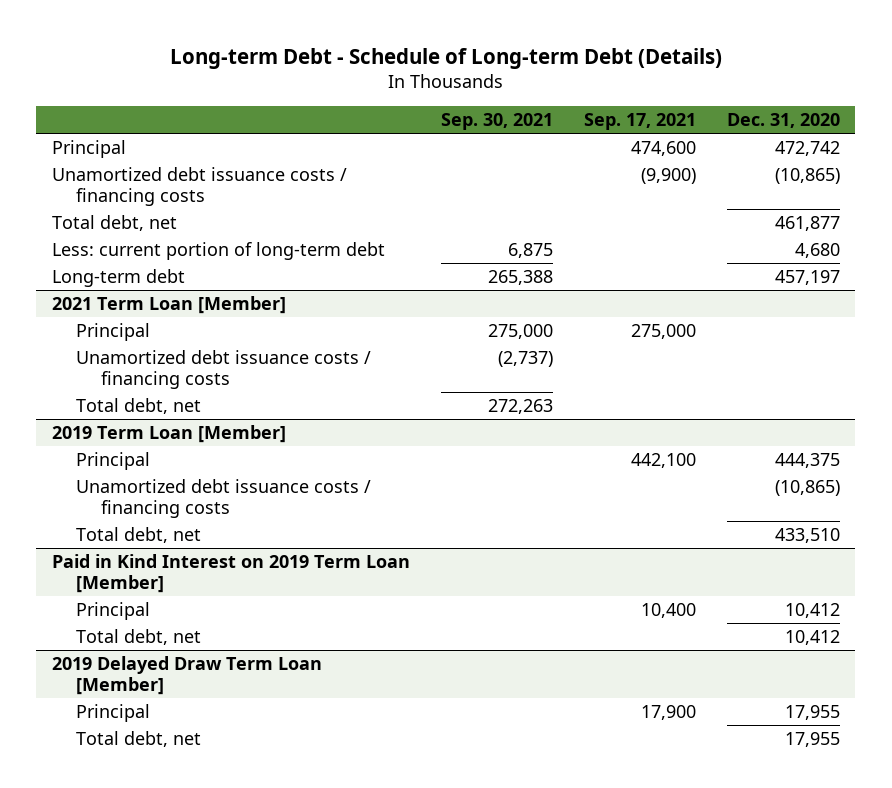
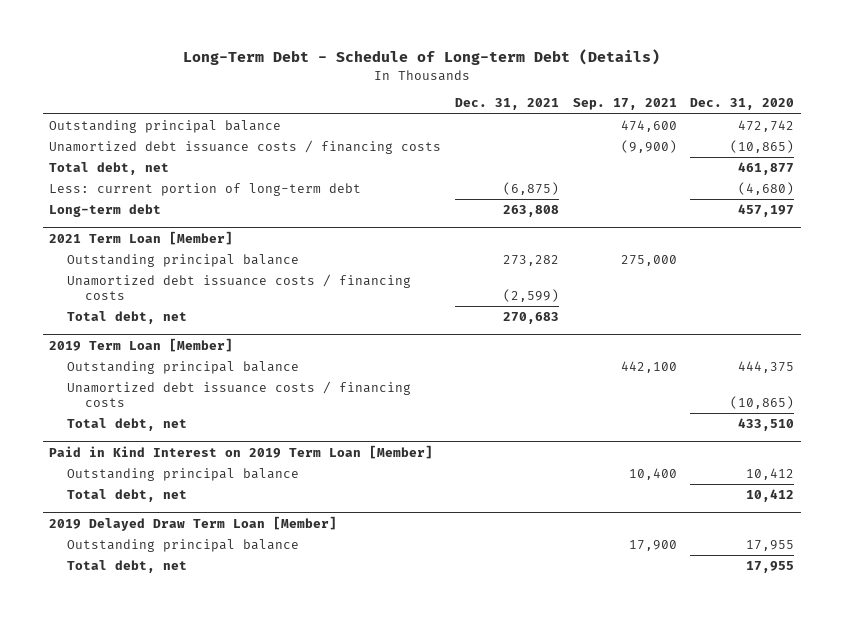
[169,48,722,70] Long-term Debt - Schedule of Long-term Debt (Details) -> [182,49,660,66] Long-Term Debt - Schedule of Long-term Debt (Details)
[440,113,553,131] Sep. 30, 2021 -> none
none -> [454,98,559,111] Dec. 31, 2021
[51,139,126,158] Principal -> [49,120,282,134] Outstanding principal balance
[794,242,840,258] 4,680 -> [738,182,795,196] (4,680)
[76,322,151,341] Principal -> [67,254,300,268] Outstanding principal balance
[76,451,151,470] Principal -> [67,361,300,375] Outstanding principal balance
[76,601,151,620] Principal -> [67,468,300,482] Outstanding principal balance
[76,703,151,722] Principal -> [67,539,300,553] Outstanding principal balance

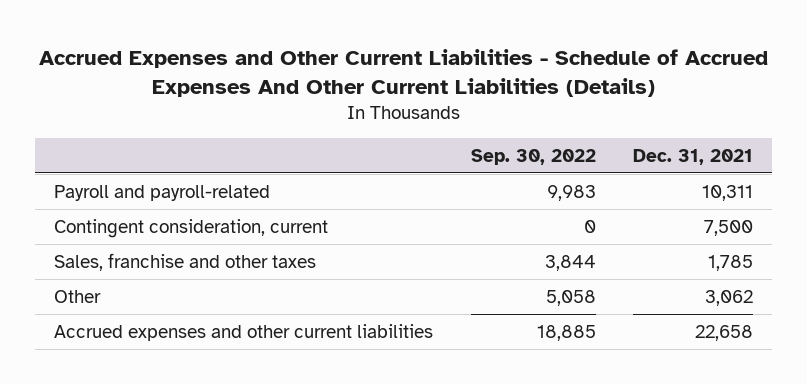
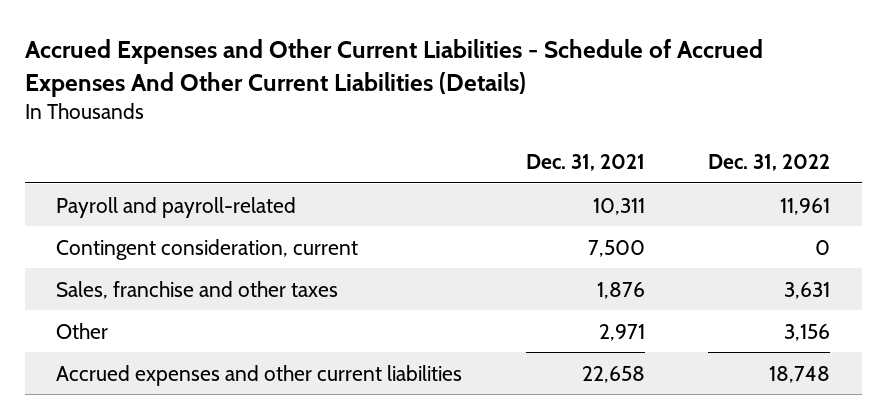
[470,148,596,165] Sep. 30, 2022 -> none
none -> [707,154,830,172] Dec. 31, 2022
[708,254,754,271] 1,785 -> [596,281,645,299] 1,876
[705,289,754,306] 3,062 -> [598,323,645,341] 2,971

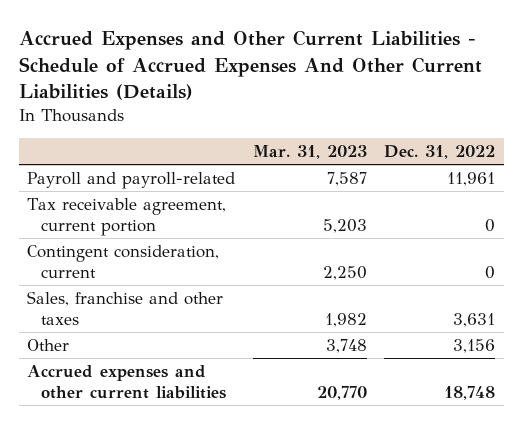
[525,154,645,172] Dec. 31, 2021 -> none
none -> [252,145,367,160] Mar. 31, 2023
none -> [27,197,227,236] Tax receivable agreement, current portion

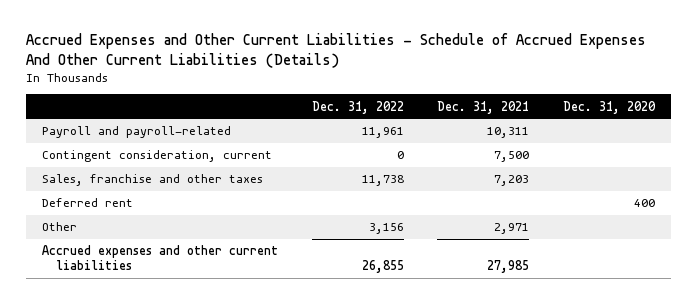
[252,145,367,160] Mar. 31, 2023 -> none
none -> [437,100,530,114] Dec. 31, 2021
none -> [562,100,656,114] Dec. 31, 2020
[27,197,227,236] Tax receivable agreement, current portion -> none
[452,312,495,327] 3,631 -> [361,175,404,187] 11,738
none -> [42,198,134,208] Deferred rent
[443,385,495,400] 18,748 -> [361,260,404,274] 26,855

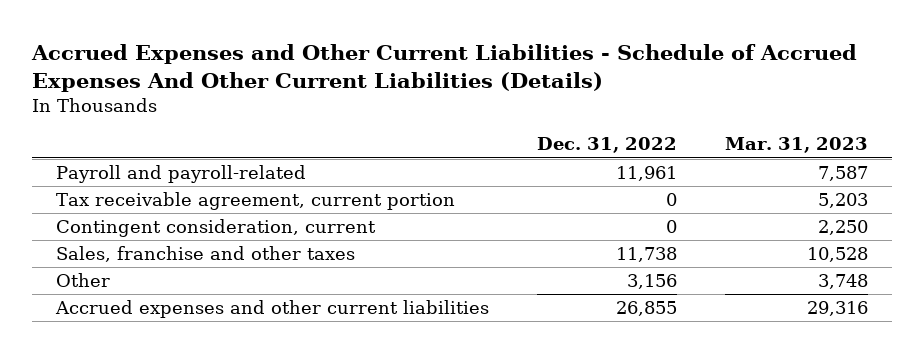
[437,100,530,114] Dec. 31, 2021 -> none
[562,100,656,114] Dec. 31, 2020 -> none
none -> [724,137,868,154] Mar. 31, 2023
none -> [55,192,455,211] Tax receivable agreement, current portion
[42,198,134,208] Deferred rent -> none

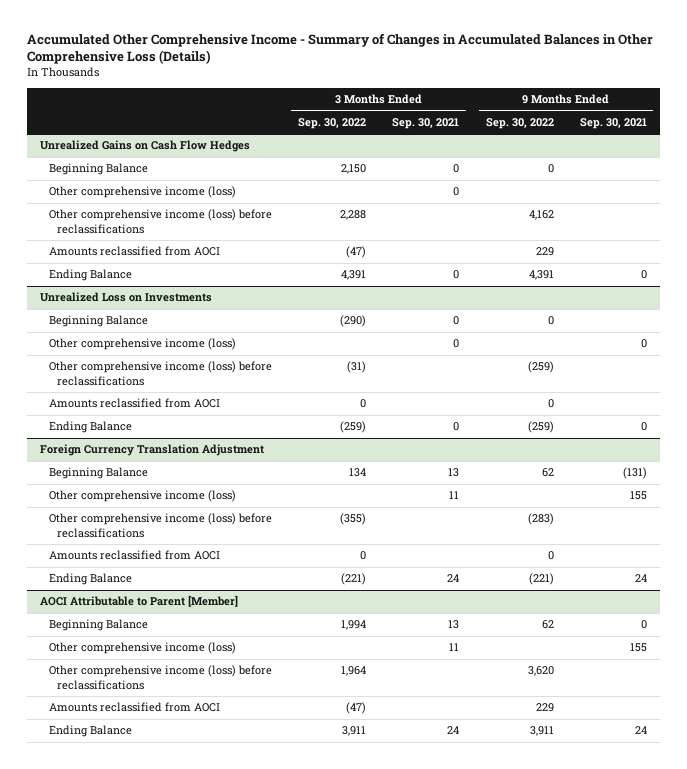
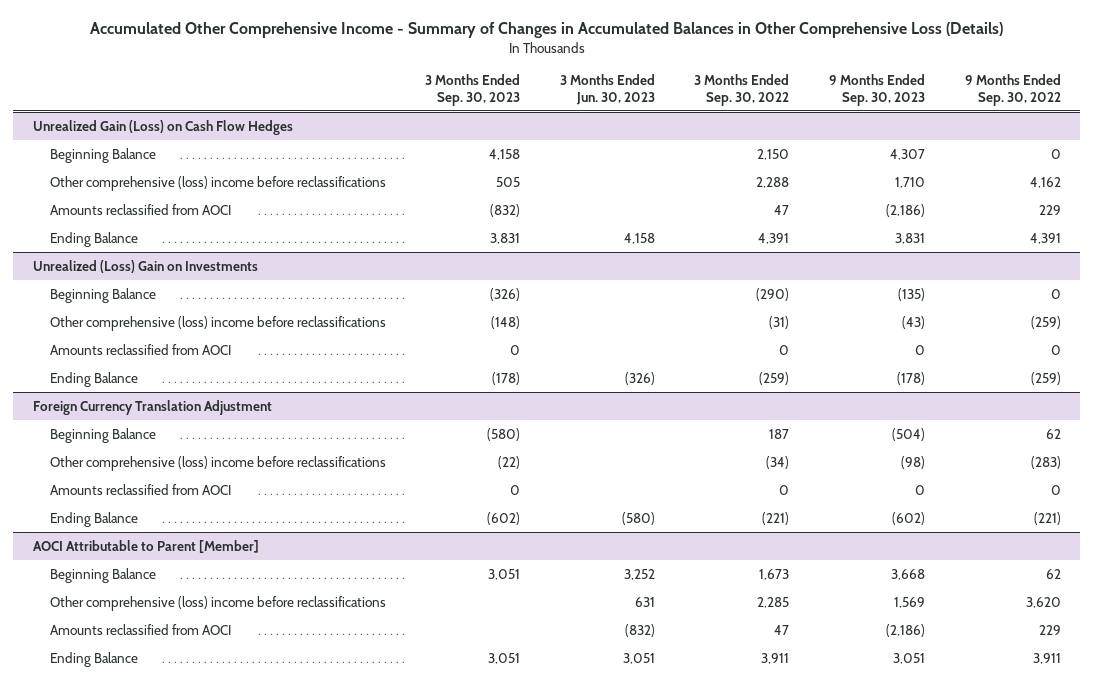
[392,117,460,129] Sep. 30, 2021 -> none
[579,117,647,129] Sep. 30, 2021 -> none
none -> [425,74,521,106] 3 Months Ended Sep. 30, 2023
none -> [559,74,655,105] 3 Months Ended Jun. 30, 2023
none -> [829,74,926,106] 9 Months Ended Sep. 30, 2023
[39,140,250,153] Unrealized Gains on Cash Flow Hedges -> [32,119,293,135] Unrealized Gain (Loss) on Cash Flow Hedges
[48,186,236,199] Other comprehensive income (loss) -> none
[48,209,272,234] Other comprehensive income (loss) before reclassifications -> [49,175,386,191] Other comprehensive (loss) income before reclassifications
[345,246,366,259] (47) -> [774,204,790,215] 47
[39,292,212,303] Unrealized Loss on Investments -> [32,259,258,273] Unrealized (Loss) Gain on Investments
[48,338,236,351] Other comprehensive income (loss) -> none
[48,361,272,386] Other comprehensive income (loss) before reclassifications -> [49,315,386,331] Other comprehensive (loss) income before reclassifications
[48,490,236,503] Other comprehensive income (loss) -> none
[348,468,366,478] 134 -> [769,428,790,439] 187
[48,513,272,538] Other comprehensive income (loss) before reclassifications -> [49,455,386,471] Other comprehensive (loss) income before reclassifications
[339,513,366,526] (355) -> [766,455,790,469] (34)
[48,642,236,655] Other comprehensive income (loss) -> none
[340,620,366,631] 1,994 -> [759,568,790,580] 1,673
[48,665,272,690] Other comprehensive income (loss) before reclassifications -> [49,595,386,611] Other comprehensive (loss) income before reclassifications
[340,666,366,677] 1,964 -> [757,596,790,608] 2,285
[345,702,366,715] (47) -> [774,624,790,635] 47

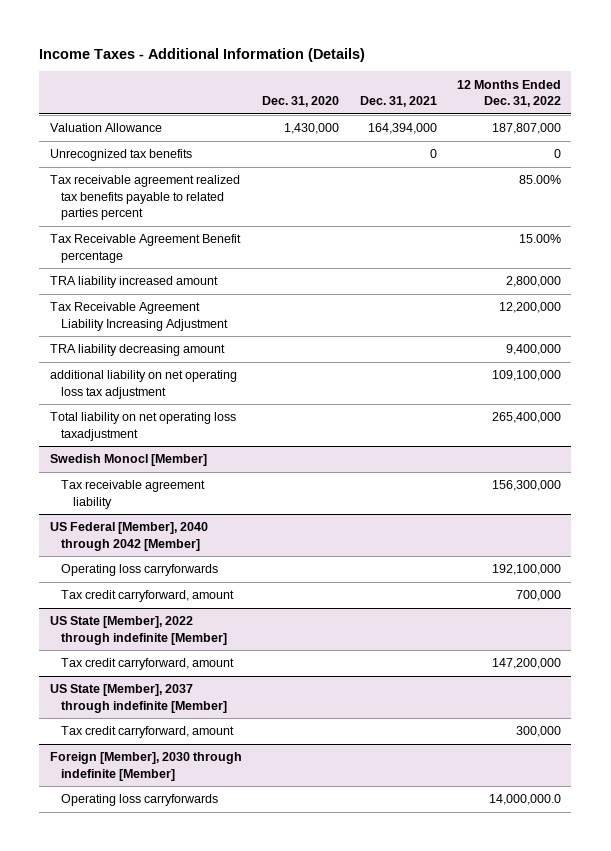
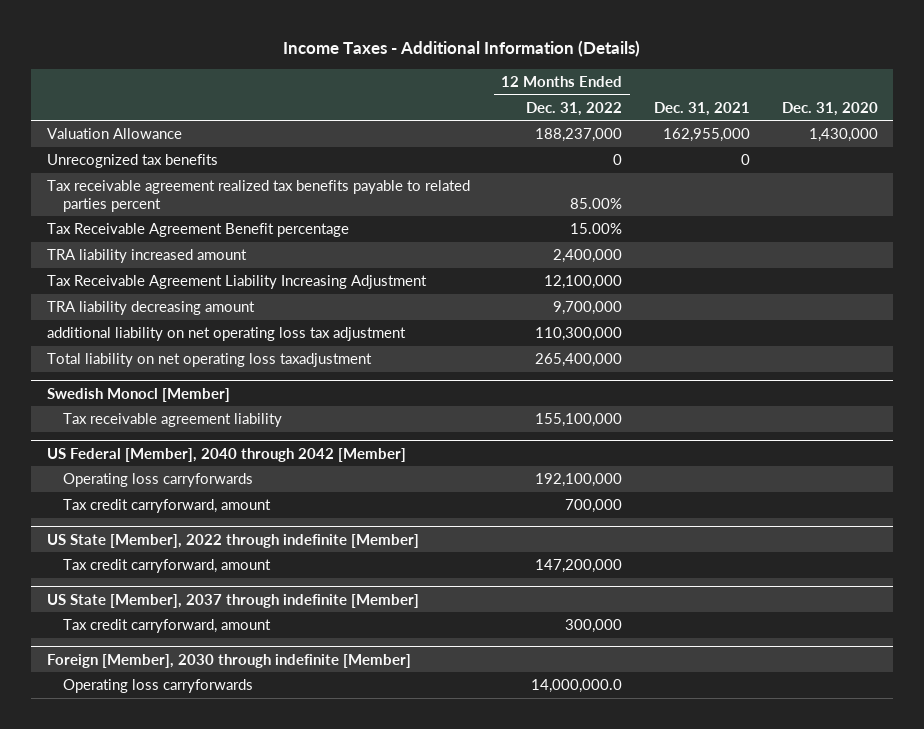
[367,123,437,135] 164,394,000 -> [663,128,751,143] 162,955,000
[492,123,562,135] 187,807,000 -> [535,128,623,143] 188,237,000
[506,276,562,288] 2,800,000 -> [553,249,623,264] 2,400,000
[499,302,562,314] 12,200,000 -> [544,275,623,290] 12,100,000
[506,344,562,356] 9,400,000 -> [553,301,623,316] 9,700,000
[492,370,562,382] 109,100,000 -> [535,327,623,342] 110,300,000
[492,480,562,492] 156,300,000 -> [535,413,623,428] 155,100,000

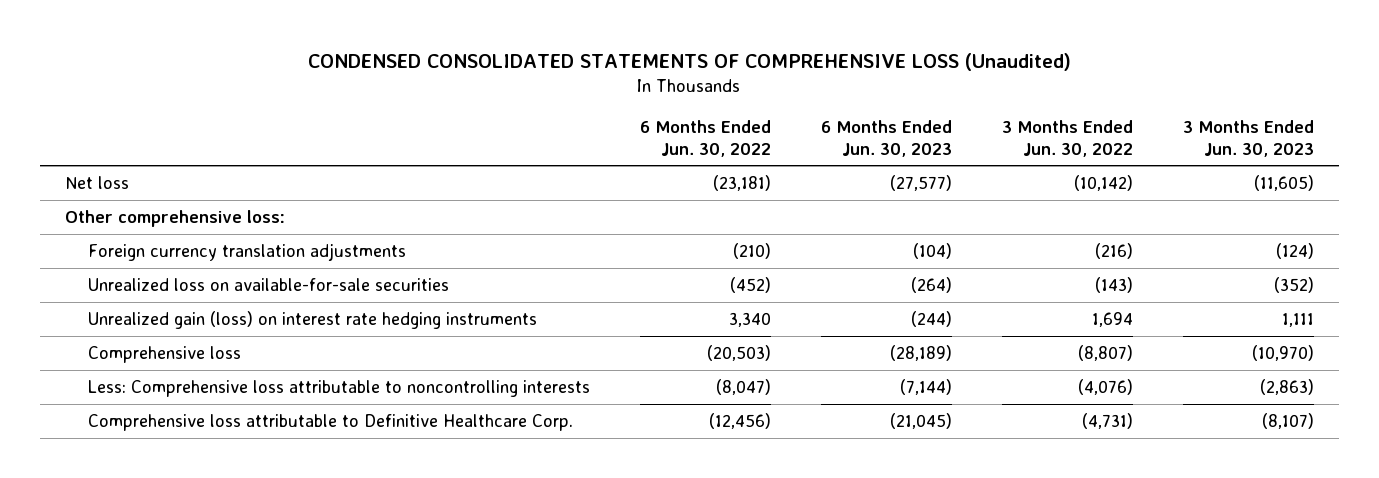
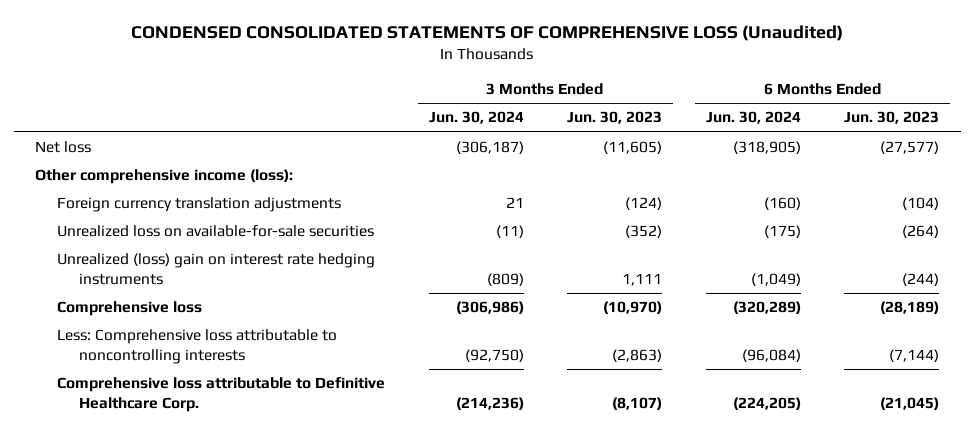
[640,120,772,157] 6 Months Ended Jun. 30, 2022 -> none
[1001,120,1133,157] 3 Months Ended Jun. 30, 2022 -> none
none -> [428,111,524,125] Jun. 30, 2024
none -> [705,111,801,125] Jun. 30, 2024
[64,209,285,227] Other comprehensive loss: -> [35,169,294,185] Other comprehensive income (loss):
[88,310,538,329] Unrealized gain (loss) on interest rate hedging instruments -> [56,253,375,286] Unrealized (loss) gain on interest rate hedging instruments

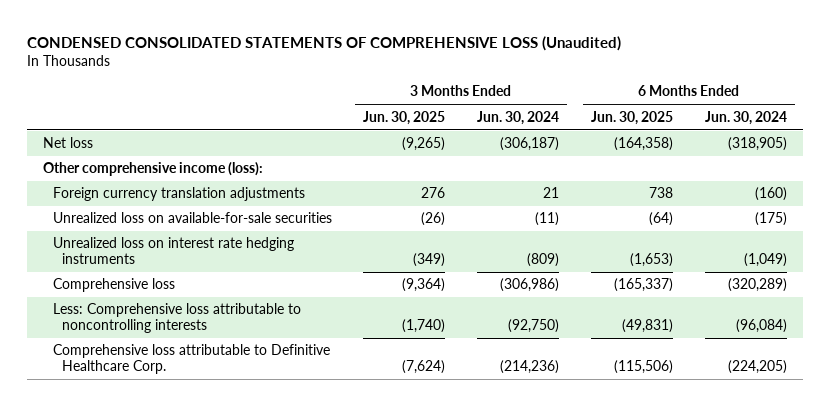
[567,111,663,125] Jun. 30, 2023 -> none
[844,111,940,125] Jun. 30, 2023 -> none
none -> [363,110,446,125] Jun. 30, 2025
none -> [591,110,674,125] Jun. 30, 2025
[56,253,375,286] Unrealized (loss) gain on interest rate hedging instruments -> [52,237,294,265] Unrealized loss on interest rate hedging instruments

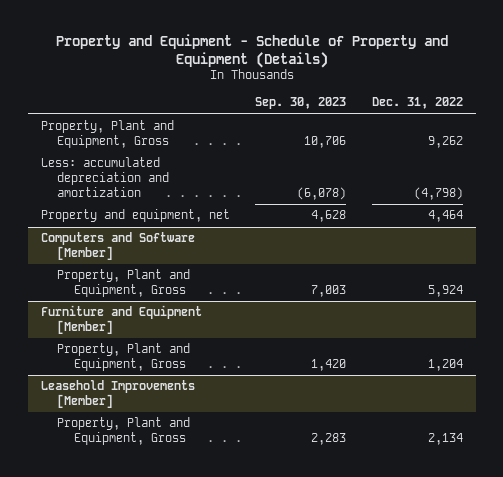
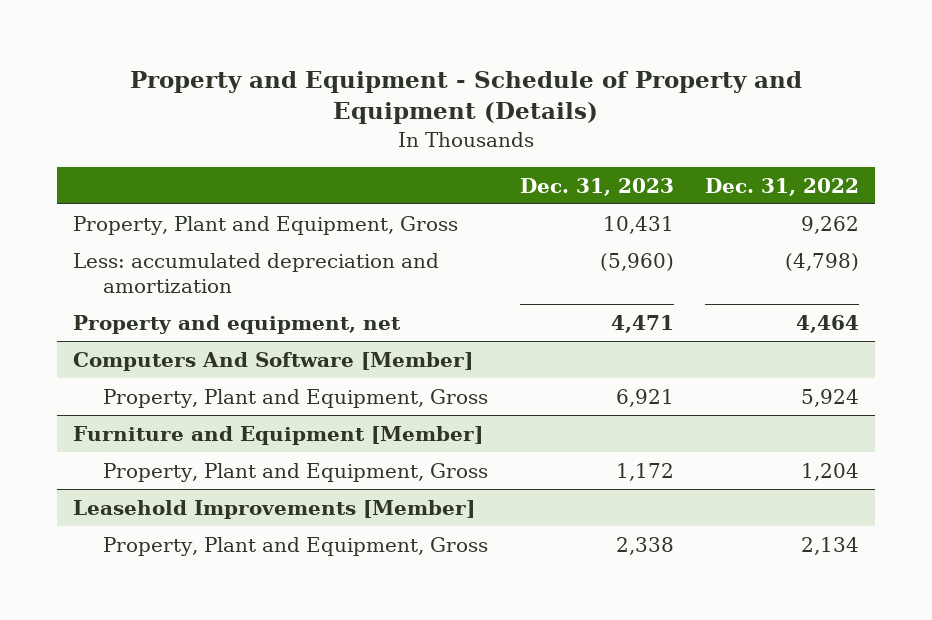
[255,97,347,110] Sep. 30, 2023 -> none
none -> [519,177,674,196] Dec. 31, 2023
[40,232,195,261] Computers and Software [Member] -> [72,351,473,371] Computers And Software [Member]

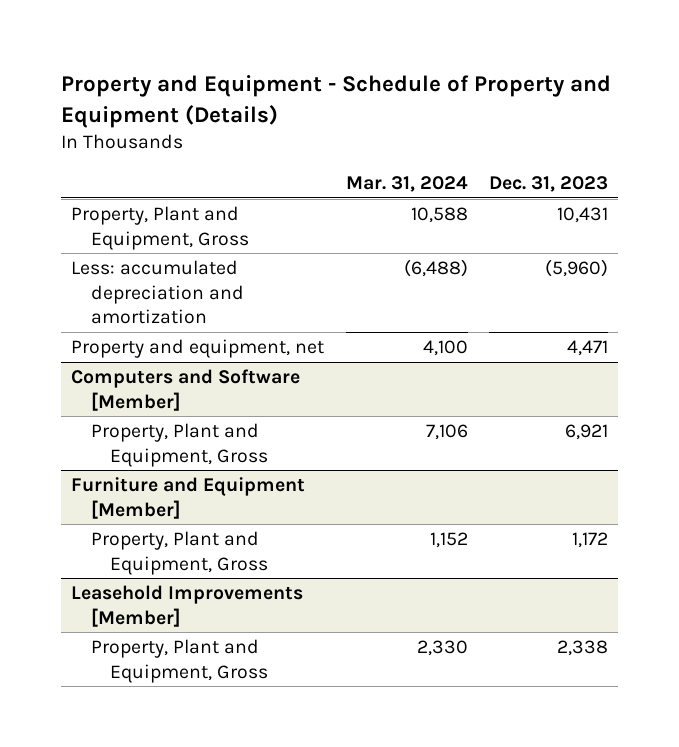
[705,177,860,196] Dec. 31, 2022 -> none
none -> [345,175,468,192] Mar. 31, 2024
[72,351,473,371] Computers And Software [Member] -> [71,368,301,411] Computers and Software [Member]

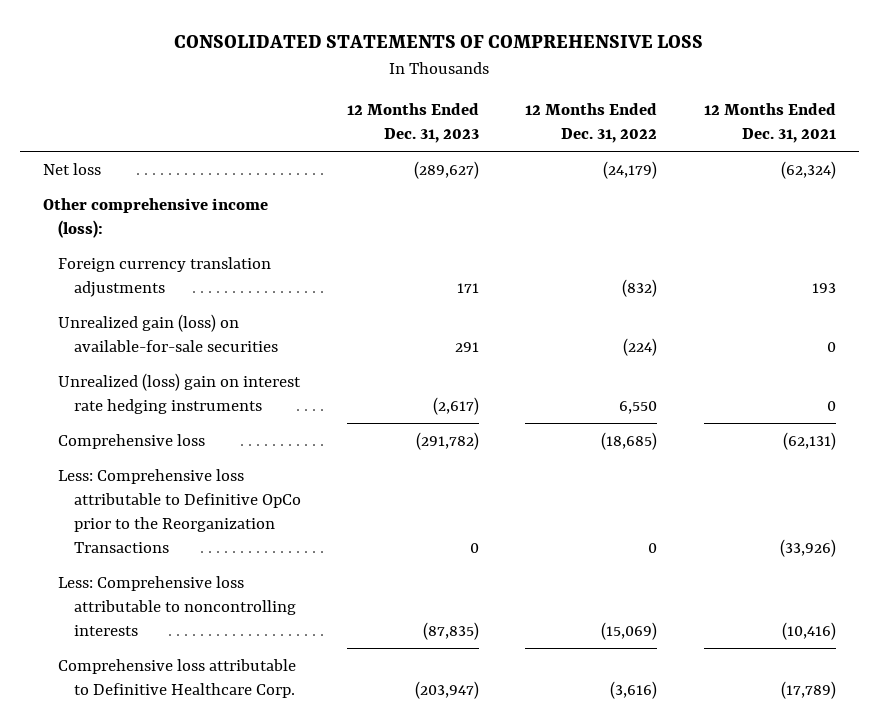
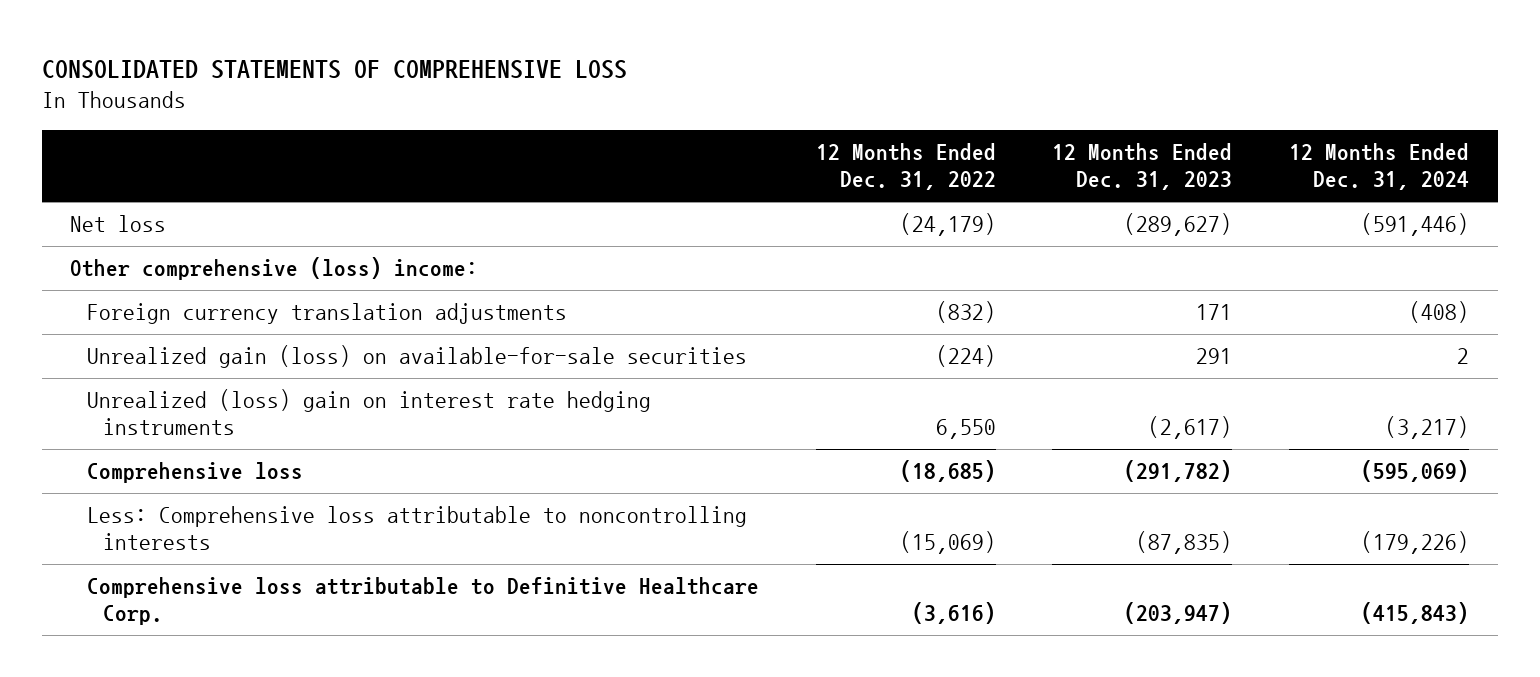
[703,102,836,144] 12 Months Ended Dec. 31, 2021 -> none
none -> [1289,142,1470,191] 12 Months Ended Dec. 31, 2024
[42,197,268,238] Other comprehensive income (loss): -> [70,257,479,281] Other comprehensive (loss) income:
[58,468,301,553] Less: Comprehensive loss attributable to Definitive OpCo prior to the Reorganization Transactions -> none

